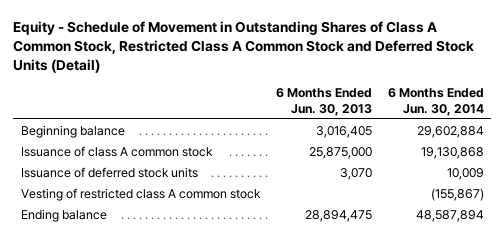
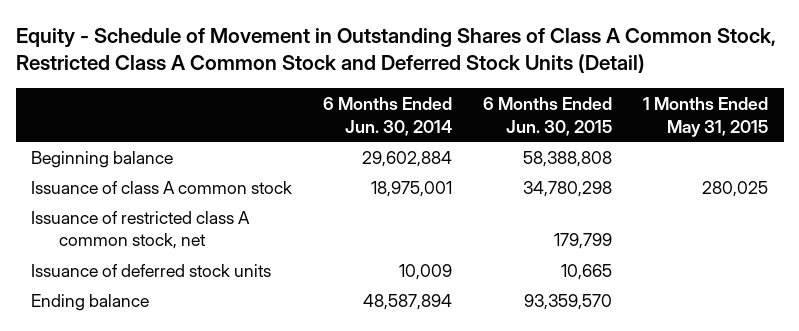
[275,87,372,116] 6 Months Ended Jun. 30, 2013 -> none
none -> [483,96,613,136] 6 Months Ended Jun. 30, 2015
none -> [643,96,769,137] 1 Months Ended May 31, 2015
[420,146,484,159] 19,130,868 -> [371,180,453,197] 18,975,001
none -> [31,210,251,250] Issuance of restricted class A common stock, net
[20,187,261,201] Vesting of restricted class A common stock -> none

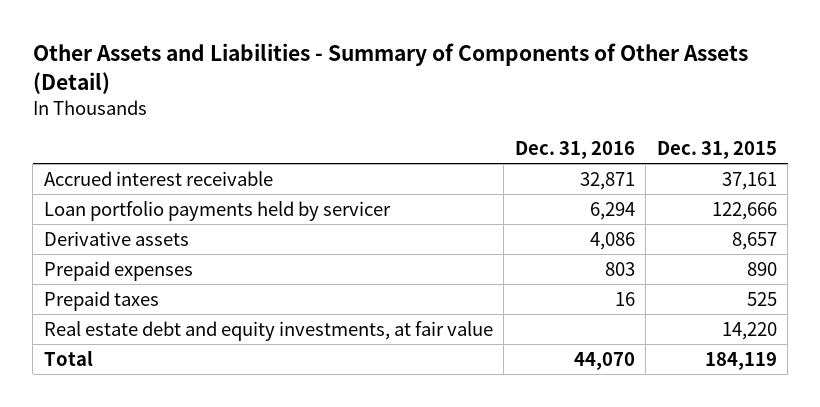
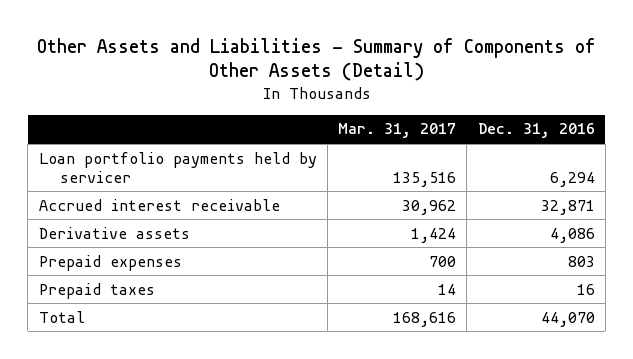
[656,141,777,160] Dec. 31, 2015 -> none
none -> [338,123,457,139] Mar. 31, 2017
[43,170,273,186] Accrued interest receivable -> [38,198,280,211] Accrued interest receivable
[43,320,493,341] Real estate debt and equity investments, at fair value -> none

